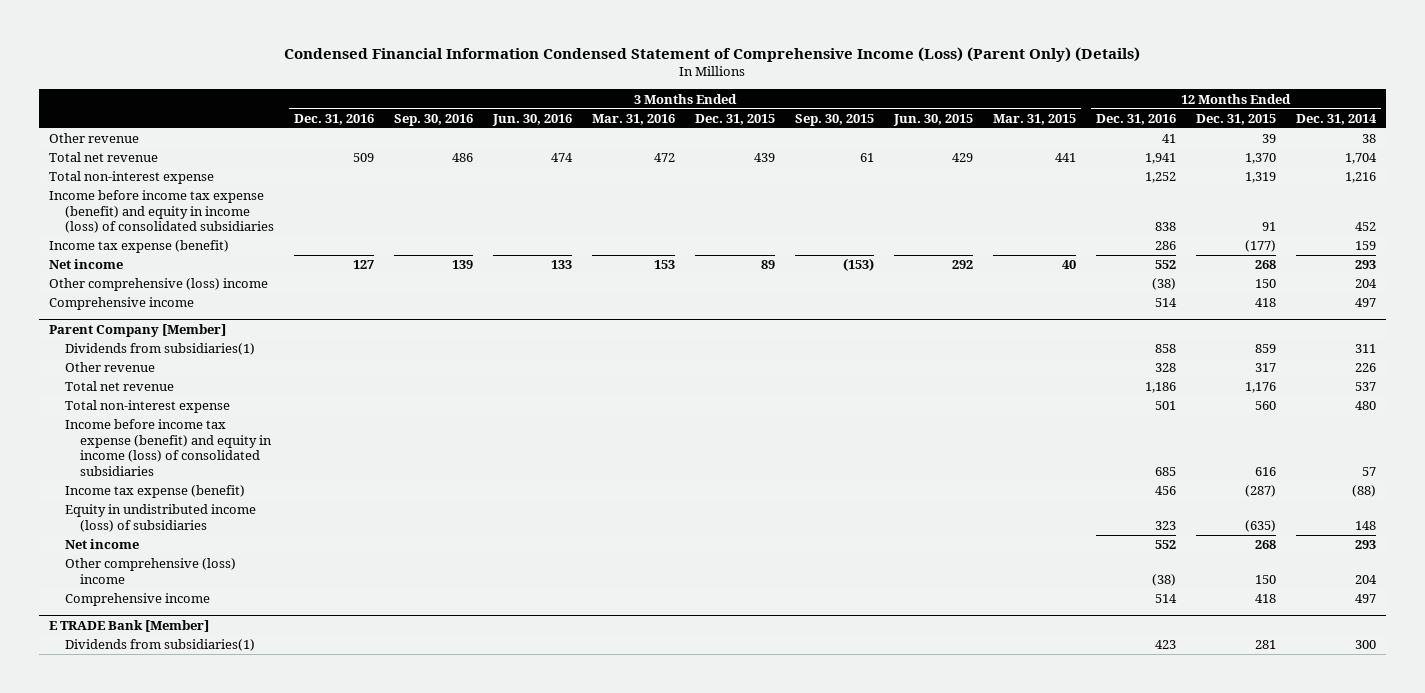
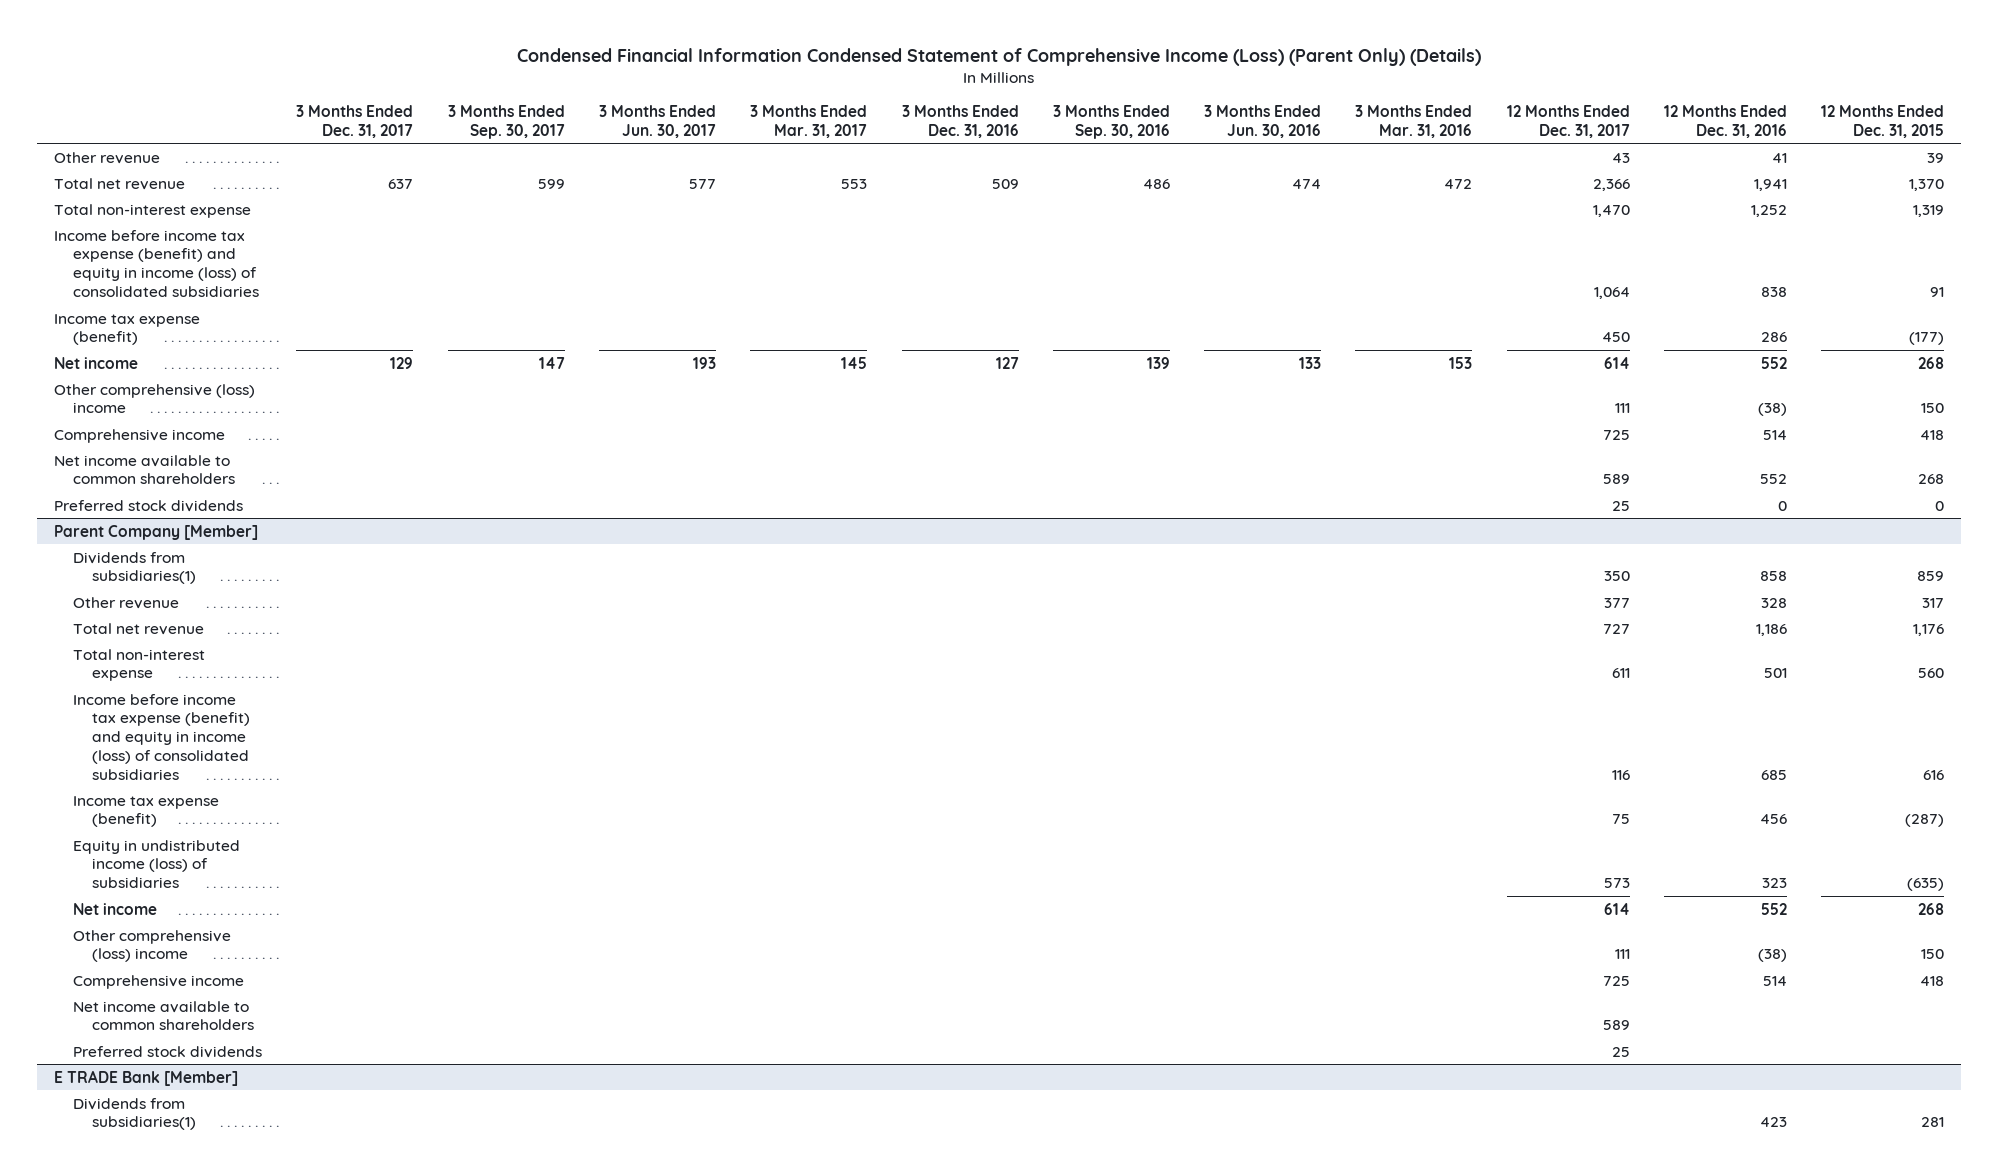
[694,113,775,125] Dec. 31, 2015 -> none
[794,113,874,126] Sep. 30, 2015 -> none
[892,113,973,126] Jun. 30, 2015 -> none
[992,113,1076,125] Mar. 31, 2015 -> none
[1295,113,1377,125] Dec. 31, 2014 -> none
none -> [296,104,414,138] 3 Months Ended Dec. 31, 2017
none -> [447,104,565,139] 3 Months Ended Sep. 30, 2017
none -> [599,104,717,138] 3 Months Ended Jun. 30, 2017
none -> [750,104,868,138] 3 Months Ended Mar. 31, 2017
none -> [1506,104,1630,138] 12 Months Ended Dec. 31, 2017
none -> [54,454,236,485] Net income available to common shareholders
none -> [54,499,244,512] Preferred stock dividends
none -> [73,1000,254,1031] Net income available to common shareholders
none -> [73,1045,263,1058] Preferred stock dividends

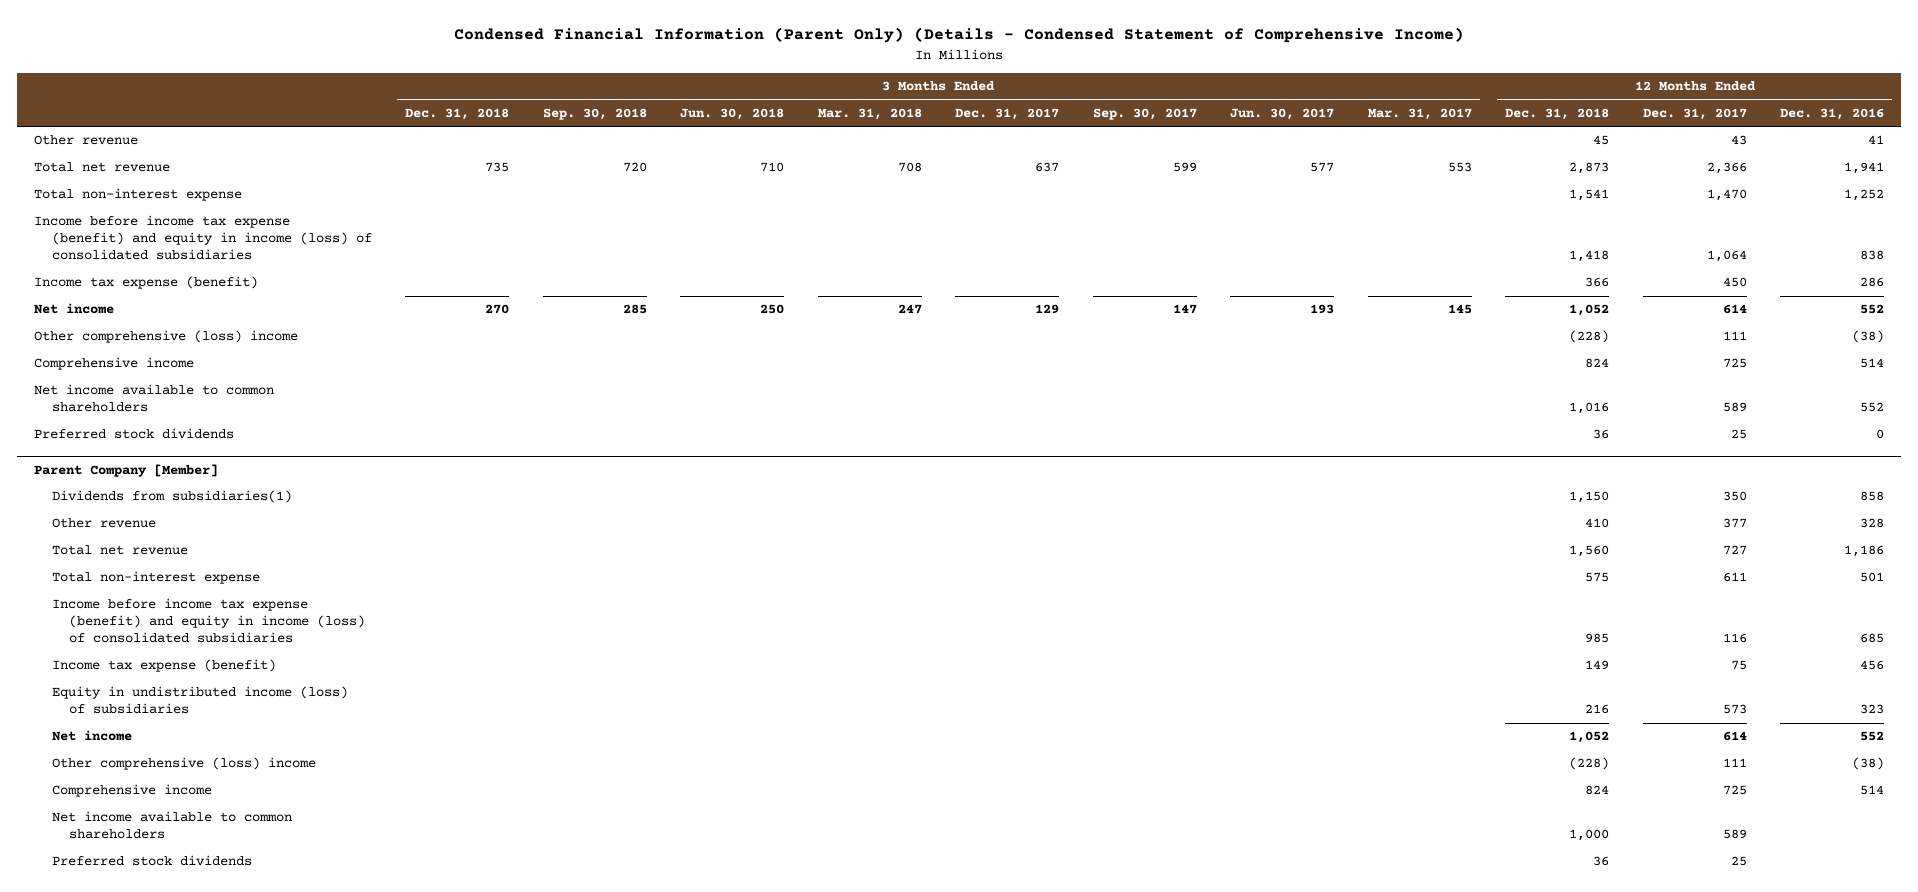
[517,47,1482,66] Condensed Financial Information Condensed Statement of Comprehensive Income (Loss) (Parent Only) (Details) -> [454,27,1465,44] Condensed Financial Information (Parent Only) (Details - Condensed Statement of Comprehensive Income)
[901,104,1019,138] 3 Months Ended Dec. 31, 2016 -> none
[1052,104,1170,139] 3 Months Ended Sep. 30, 2016 -> none
[1204,104,1322,138] 3 Months Ended Jun. 30, 2016 -> none
[1355,104,1473,138] 3 Months Ended Mar. 31, 2016 -> none
[1821,104,1945,138] 12 Months Ended Dec. 31, 2015 -> none
none -> [405,108,510,121] Dec. 31, 2018
none -> [542,108,647,121] Sep. 30, 2018
none -> [680,108,785,121] Jun. 30, 2018
none -> [817,108,922,121] Mar. 31, 2018
none -> [1505,108,1610,121] Dec. 31, 2018
[54,1069,239,1086] E TRADE Bank [Member] -> none
[73,1097,196,1131] Dividends from subsidiaries(1) -> none

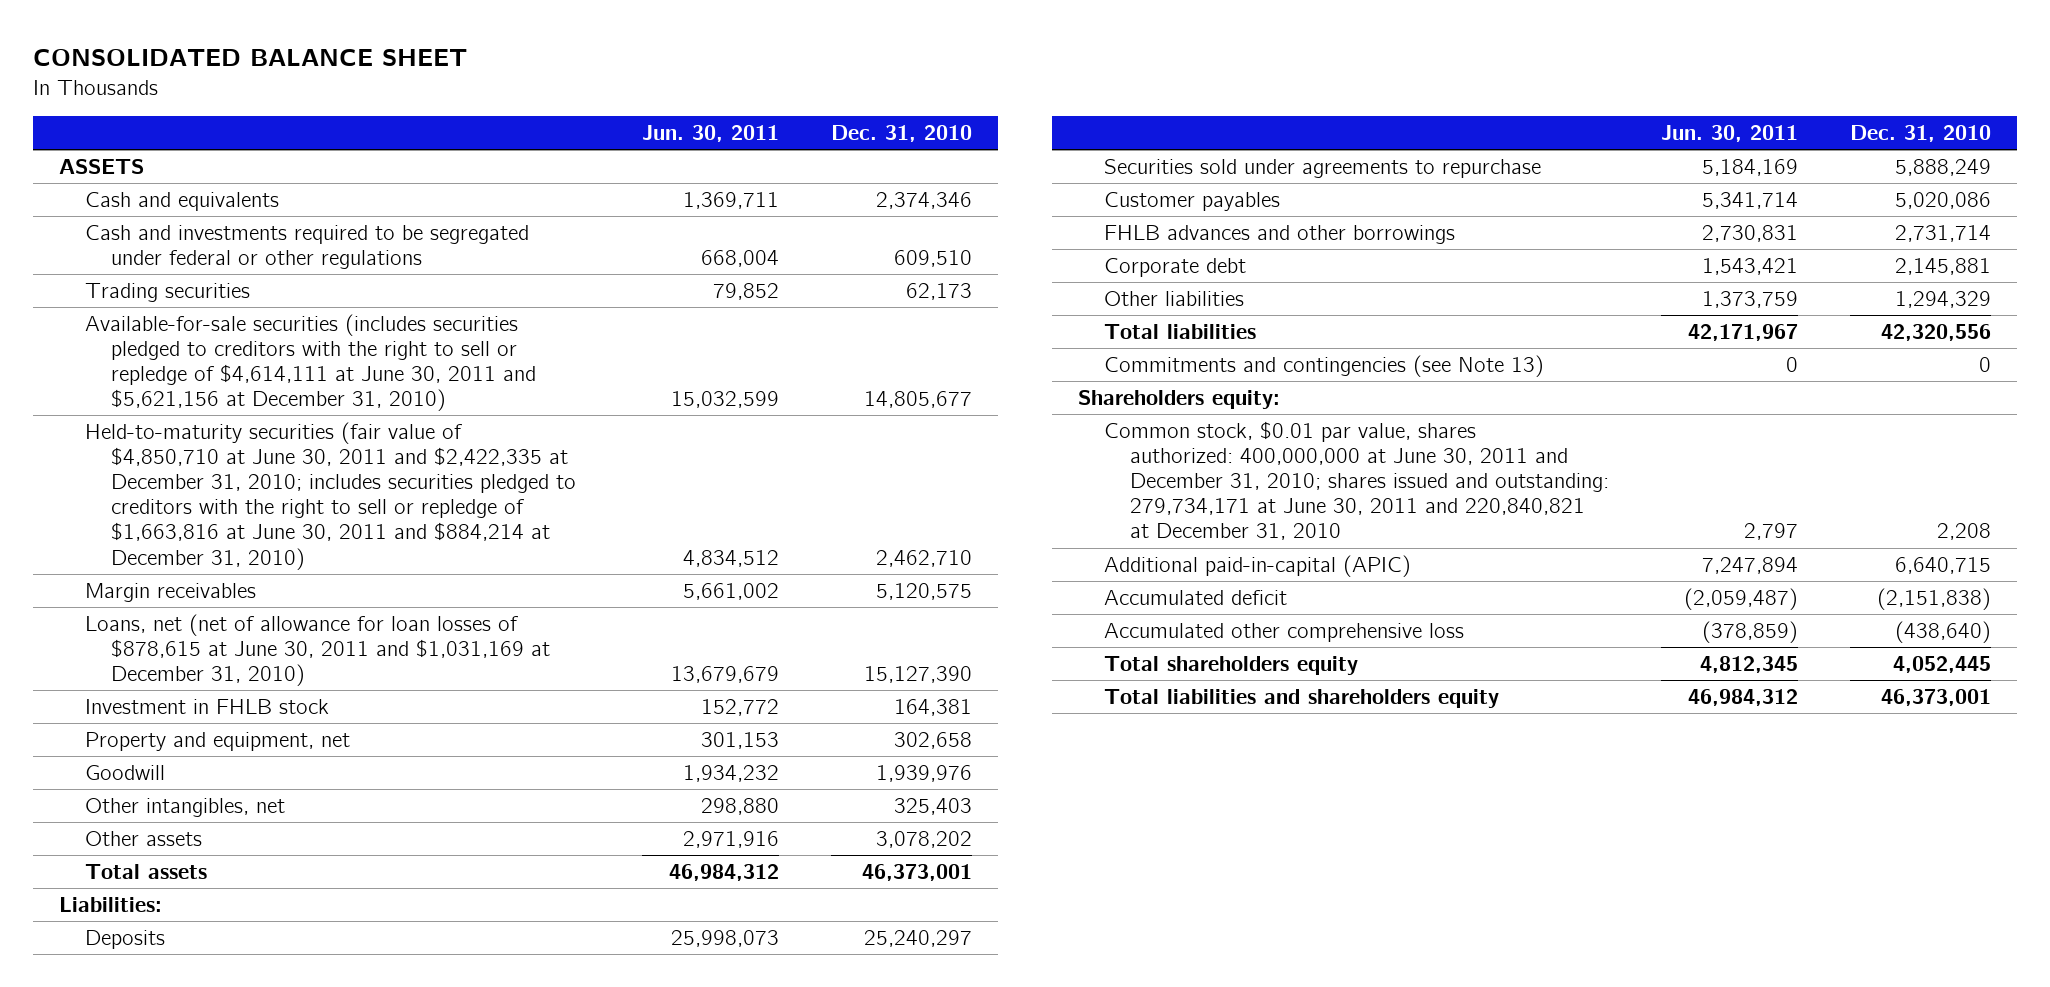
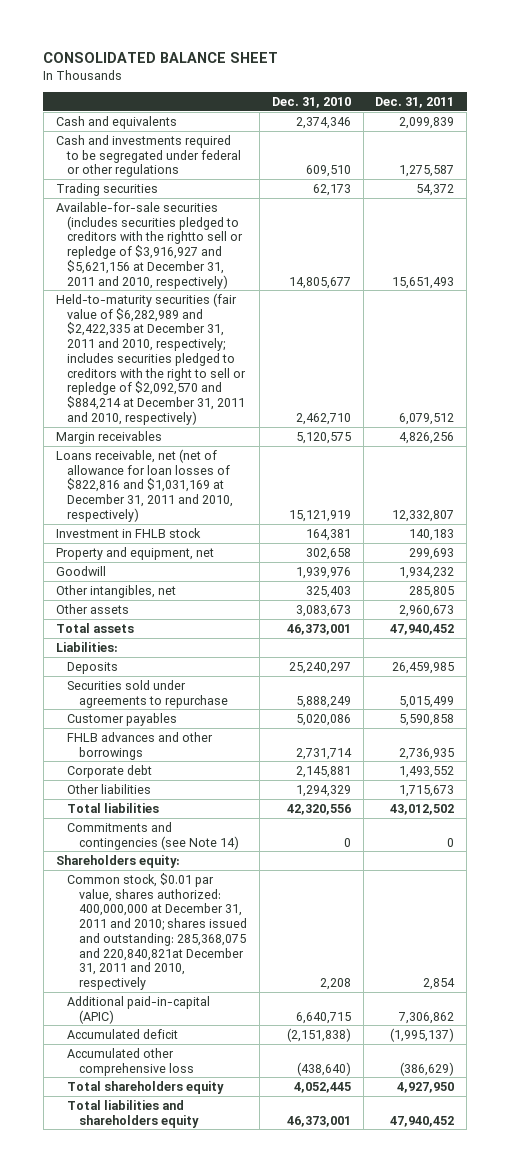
[642,124,780,142] Jun. 30, 2011 -> none
none -> [375,96,455,108] Dec. 31, 2011
[58,158,144,174] ASSETS -> none
[84,313,536,412] Available-for-sale securities (includes securities pledged to creditors with the right to sell or repledge of $4,614,111 at June 30, 2011 and $5,621,156 at December 31, 2010) -> [55,201,244,289] Available-for-sale securities (includes securities pledged to creditors with the rightto sell or repledge of $3,916,927 and $5,621,156 at December 31, 2011 and 2010, respectively)
[84,421,576,570] Held-to-maturity securities (fair value of $4,850,710 at June 30, 2011 and $2,422,335 at December 31, 2010; includes securities pledged to creditors with the right to sell or repledge of $1,663,816 at June 30, 2011 and $884,214 at December 31, 2010) -> [55,292,247,425] Held-to-maturity securities (fair value of $6,282,989 and $2,422,335 at December 31, 2011 and 2010, respectively; includes securities pledged to creditors with the right to sell or repledge of $2,092,570 and $884,214 at December 31, 2011 and 2010, respectively)
[84,613,550,687] Loans, net (net of allowance for loan losses of $878,615 at June 30, 2011 and $1,031,169 at December 31, 2010) -> [55,448,234,522] Loans receivable, net (net of allowance for loan losses of $822,816 and $1,031,169 at December 31, 2011 and 2010, respectively)
[864,666,973,684] 15,127,390 -> [288,509,351,522] 15,121,919
[876,830,973,848] 3,078,202 -> [295,604,351,617] 3,083,673
[1103,354,1544,377] Commitments and contingencies (see Note 13) -> [67,821,240,850] Commitments and contingencies (see Note 14)
[1103,420,1609,541] Common stock, $0.01 par value, shares authorized: 400,000,000 at June 30, 2011 and December 31, 2010; shares issued and outstanding: 279,734,171 at June 30, 2011 and 220,840,821 at December 31, 2010 -> [67,872,248,991] Common stock, $0.01 par value, shares authorized: 400,000,000 at December 31, 2011 and 2010; shares issued and outstanding: 285,368,075 and 220,840,821at December 31, 2011 and 2010, respectively

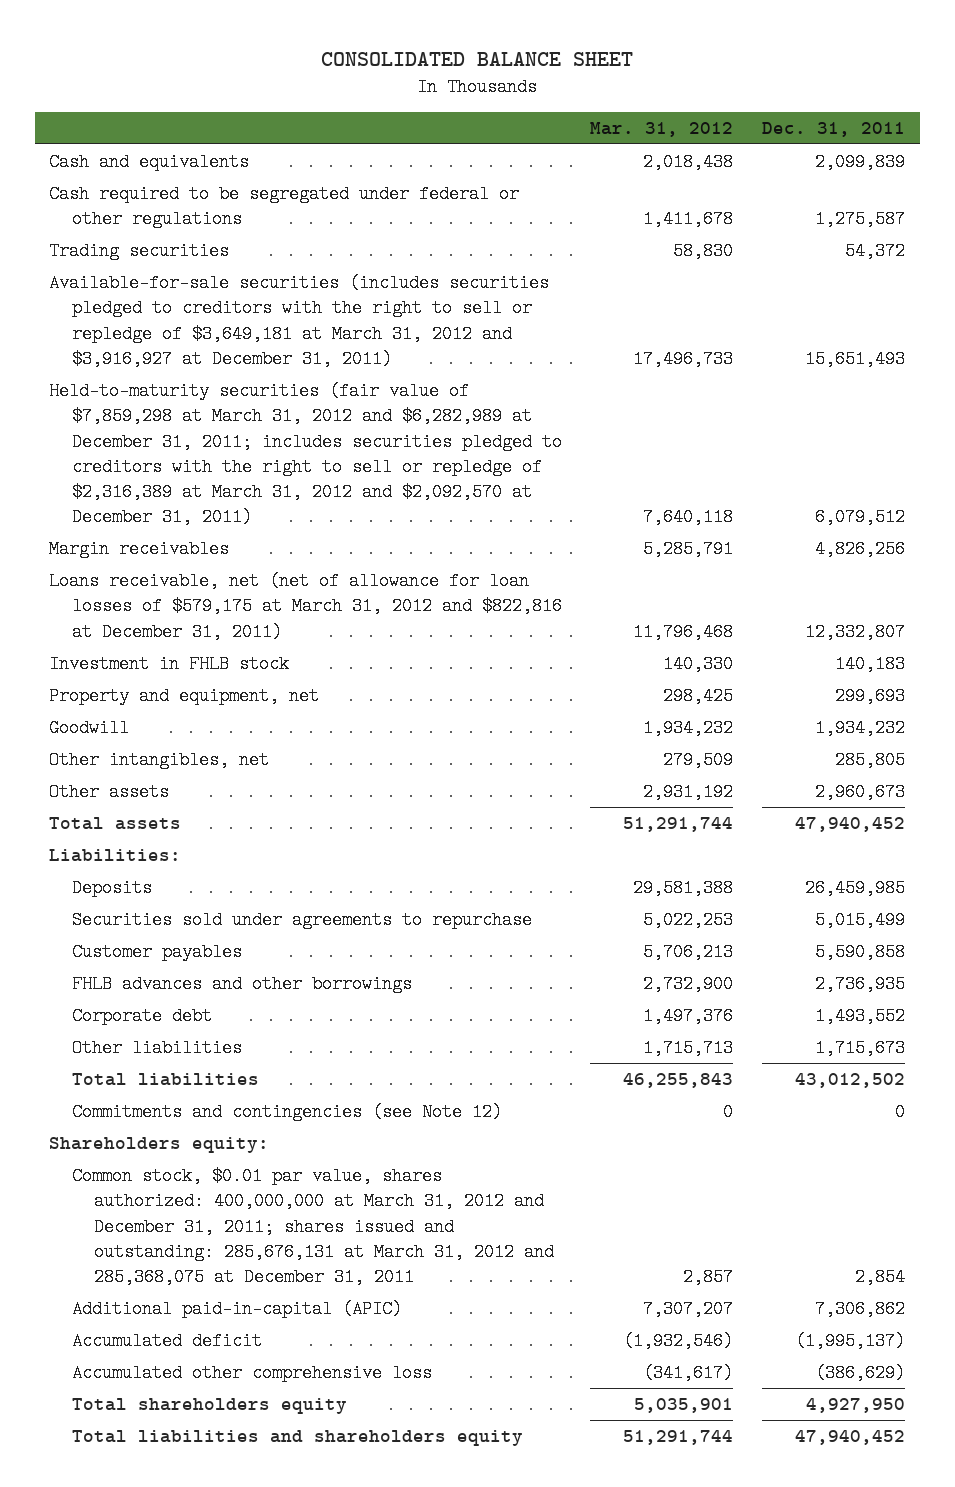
[271,96,351,108] Dec. 31, 2010 -> none
none -> [590,122,734,138] Mar. 31, 2012
[55,134,242,178] Cash and investments required to be segregated under federal or other regulations -> [49,185,520,229] Cash required to be segregated under federal or other regulations
[55,201,244,289] Available-for-sale securities (includes securities pledged to creditors with the rightto sell or repledge of $3,916,927 and $5,621,156 at December 31, 2011 and 2010, respectively) -> [49,274,550,368] Available-for-sale securities (includes securities pledged to creditors with the right to sell or repledge of $3,649,181 at March 31, 2012 and $3,916,927 at December 31, 2011)
[55,292,247,425] Held-to-maturity securities (fair value of $6,282,989 and $2,422,335 at December 31, 2011 and 2010, respectively; includes securities pledged to creditors with the right to sell or repledge of $2,092,570 and $884,214 at December 31, 2011 and 2010, respectively) -> [49,382,562,527] Held-to-maturity securities (fair value of $7,859,298 at March 31, 2012 and $6,282,989 at December 31, 2011; includes securities pledged to creditors with the right to sell or repledge of $2,316,389 at March 31, 2012 and $2,092,570 at December 31, 2011)
[55,448,234,522] Loans receivable, net (net of allowance for loan losses of $822,816 and $1,031,169 at December 31, 2011 and 2010, respectively) -> [49,572,562,641] Loans receivable, net (net of allowance for loan losses of $579,175 at March 31, 2012 and $822,816 at December 31, 2011)
[67,821,240,850] Commitments and contingencies (see Note 14) -> [71,1103,502,1122] Commitments and contingencies (see Note 12)
[67,872,248,991] Common stock, $0.01 par value, shares authorized: 400,000,000 at December 31, 2011 and 2010; shares issued and outstanding: 285,368,075 and 220,840,821at December 31, 2011 and 2010, respectively -> [71,1167,555,1287] Common stock, $0.01 par value, shares authorized: 400,000,000 at March 31, 2012 and December 31, 2011; shares issued and outstanding: 285,676,131 at March 31, 2012 and 285,368,075 at December 31, 2011

